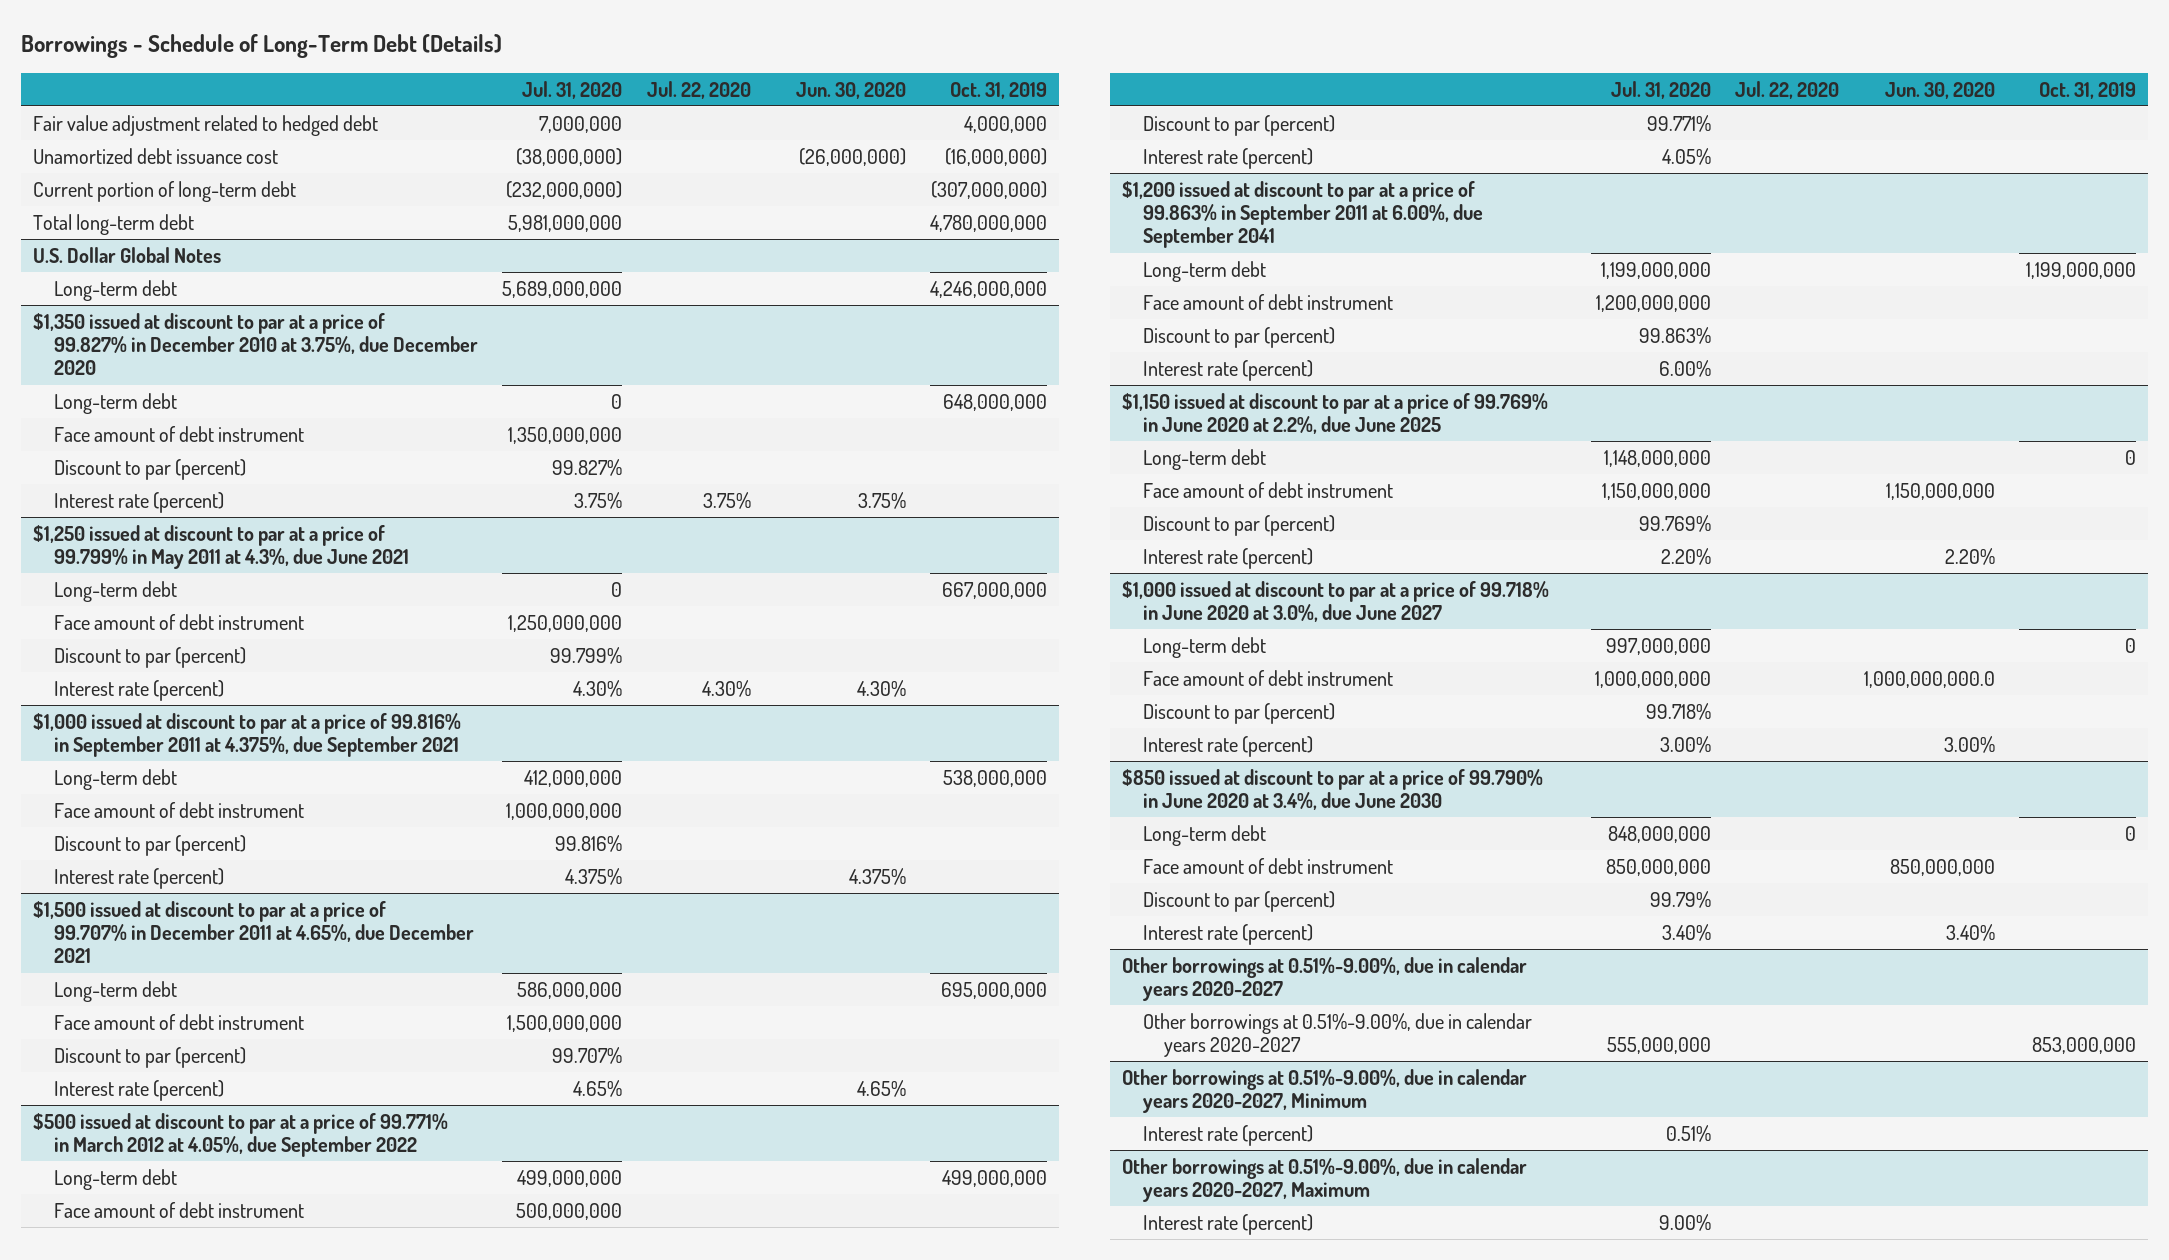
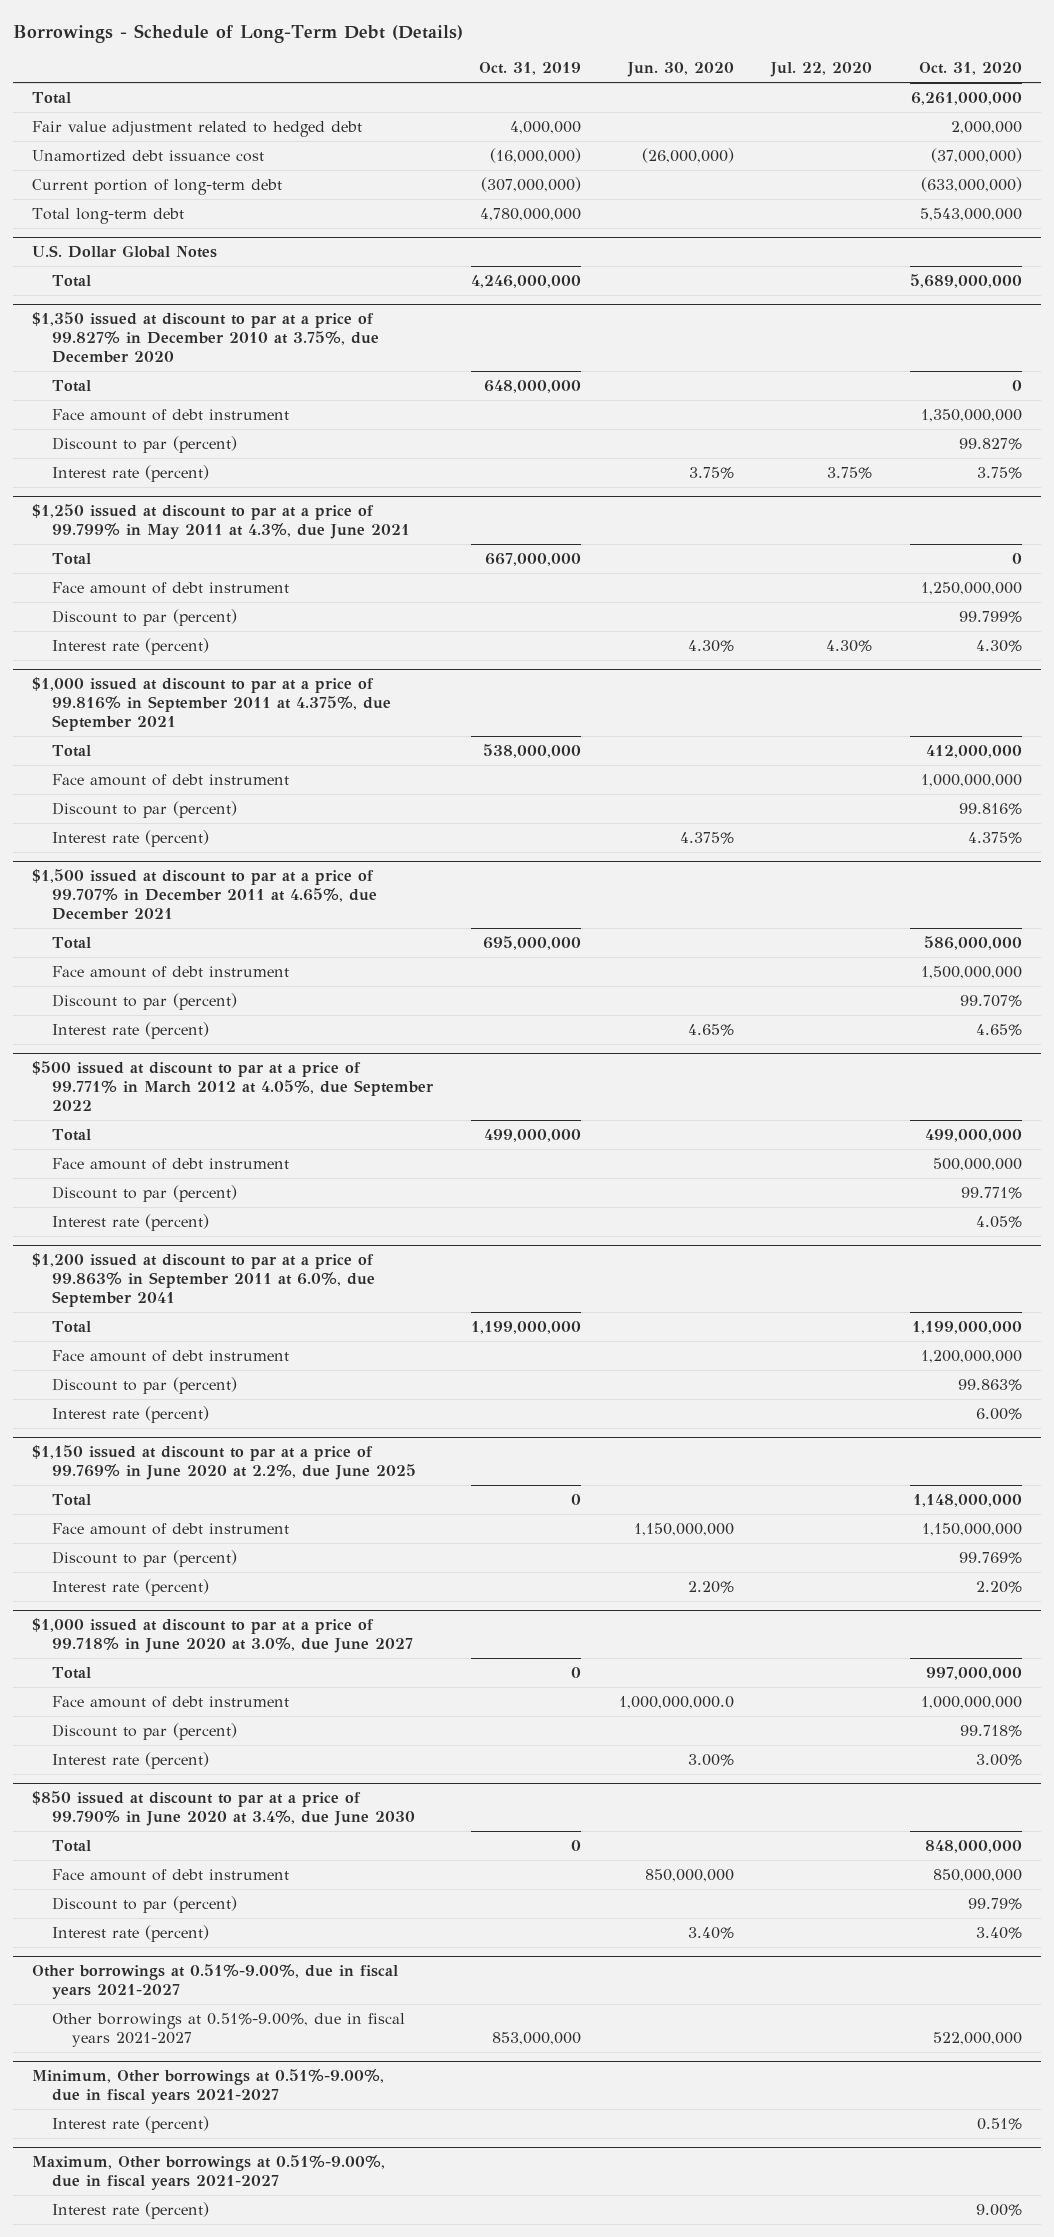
[522,80,623,99] Jul. 31, 2020 -> none
none -> [918,62,1022,76] Oct. 31, 2020
none -> [32,91,72,104] Total
[54,279,178,301] Long-term debt -> [52,274,92,287] Total
[54,392,178,414] Long-term debt -> [52,379,92,392] Total
[54,580,178,602] Long-term debt -> [52,552,92,565] Total
[54,768,178,790] Long-term debt -> [52,744,92,757] Total
[54,980,178,1002] Long-term debt -> [52,936,92,949] Total
[54,1168,178,1190] Long-term debt -> [52,1128,92,1141] Total
[1121,180,1483,249] $1,200 issued at discount to par at a price of 99.863% in September 2011 at 6.00%, due September 2041 -> [32,1253,376,1308] $1,200 issued at discount to par at a price of 99.863% in September 2011 at 6.0%, due September 2041
[1142,260,1266,282] Long-term debt -> [52,1320,92,1333] Total
[1142,448,1266,470] Long-term debt -> [52,1493,92,1506] Total
[1142,636,1266,658] Long-term debt -> [52,1666,92,1679] Total
[1142,824,1266,846] Long-term debt -> [52,1839,92,1852] Total
[1121,956,1527,1002] Other borrowings at 0.51%-9.00%, due in calendar years 2020-2027 -> [32,1964,399,2000] Other borrowings at 0.51%-9.00%, due in fiscal years 2021-2027
[1142,1012,1532,1058] Other borrowings at 0.51%-9.00%, due in calendar years 2020-2027 -> [52,2012,406,2047] Other borrowings at 0.51%-9.00%, due in fiscal years 2021-2027
[1121,1068,1527,1114] Other borrowings at 0.51%-9.00%, due in calendar years 2020-2027, Minimum -> [32,2069,385,2105] Minimum, Other borrowings at 0.51%-9.00%, due in fiscal years 2021-2027
[1121,1157,1527,1203] Other borrowings at 0.51%-9.00%, due in calendar years 2020-2027, Maximum -> [32,2155,386,2191] Maximum, Other borrowings at 0.51%-9.00%, due in fiscal years 2021-2027

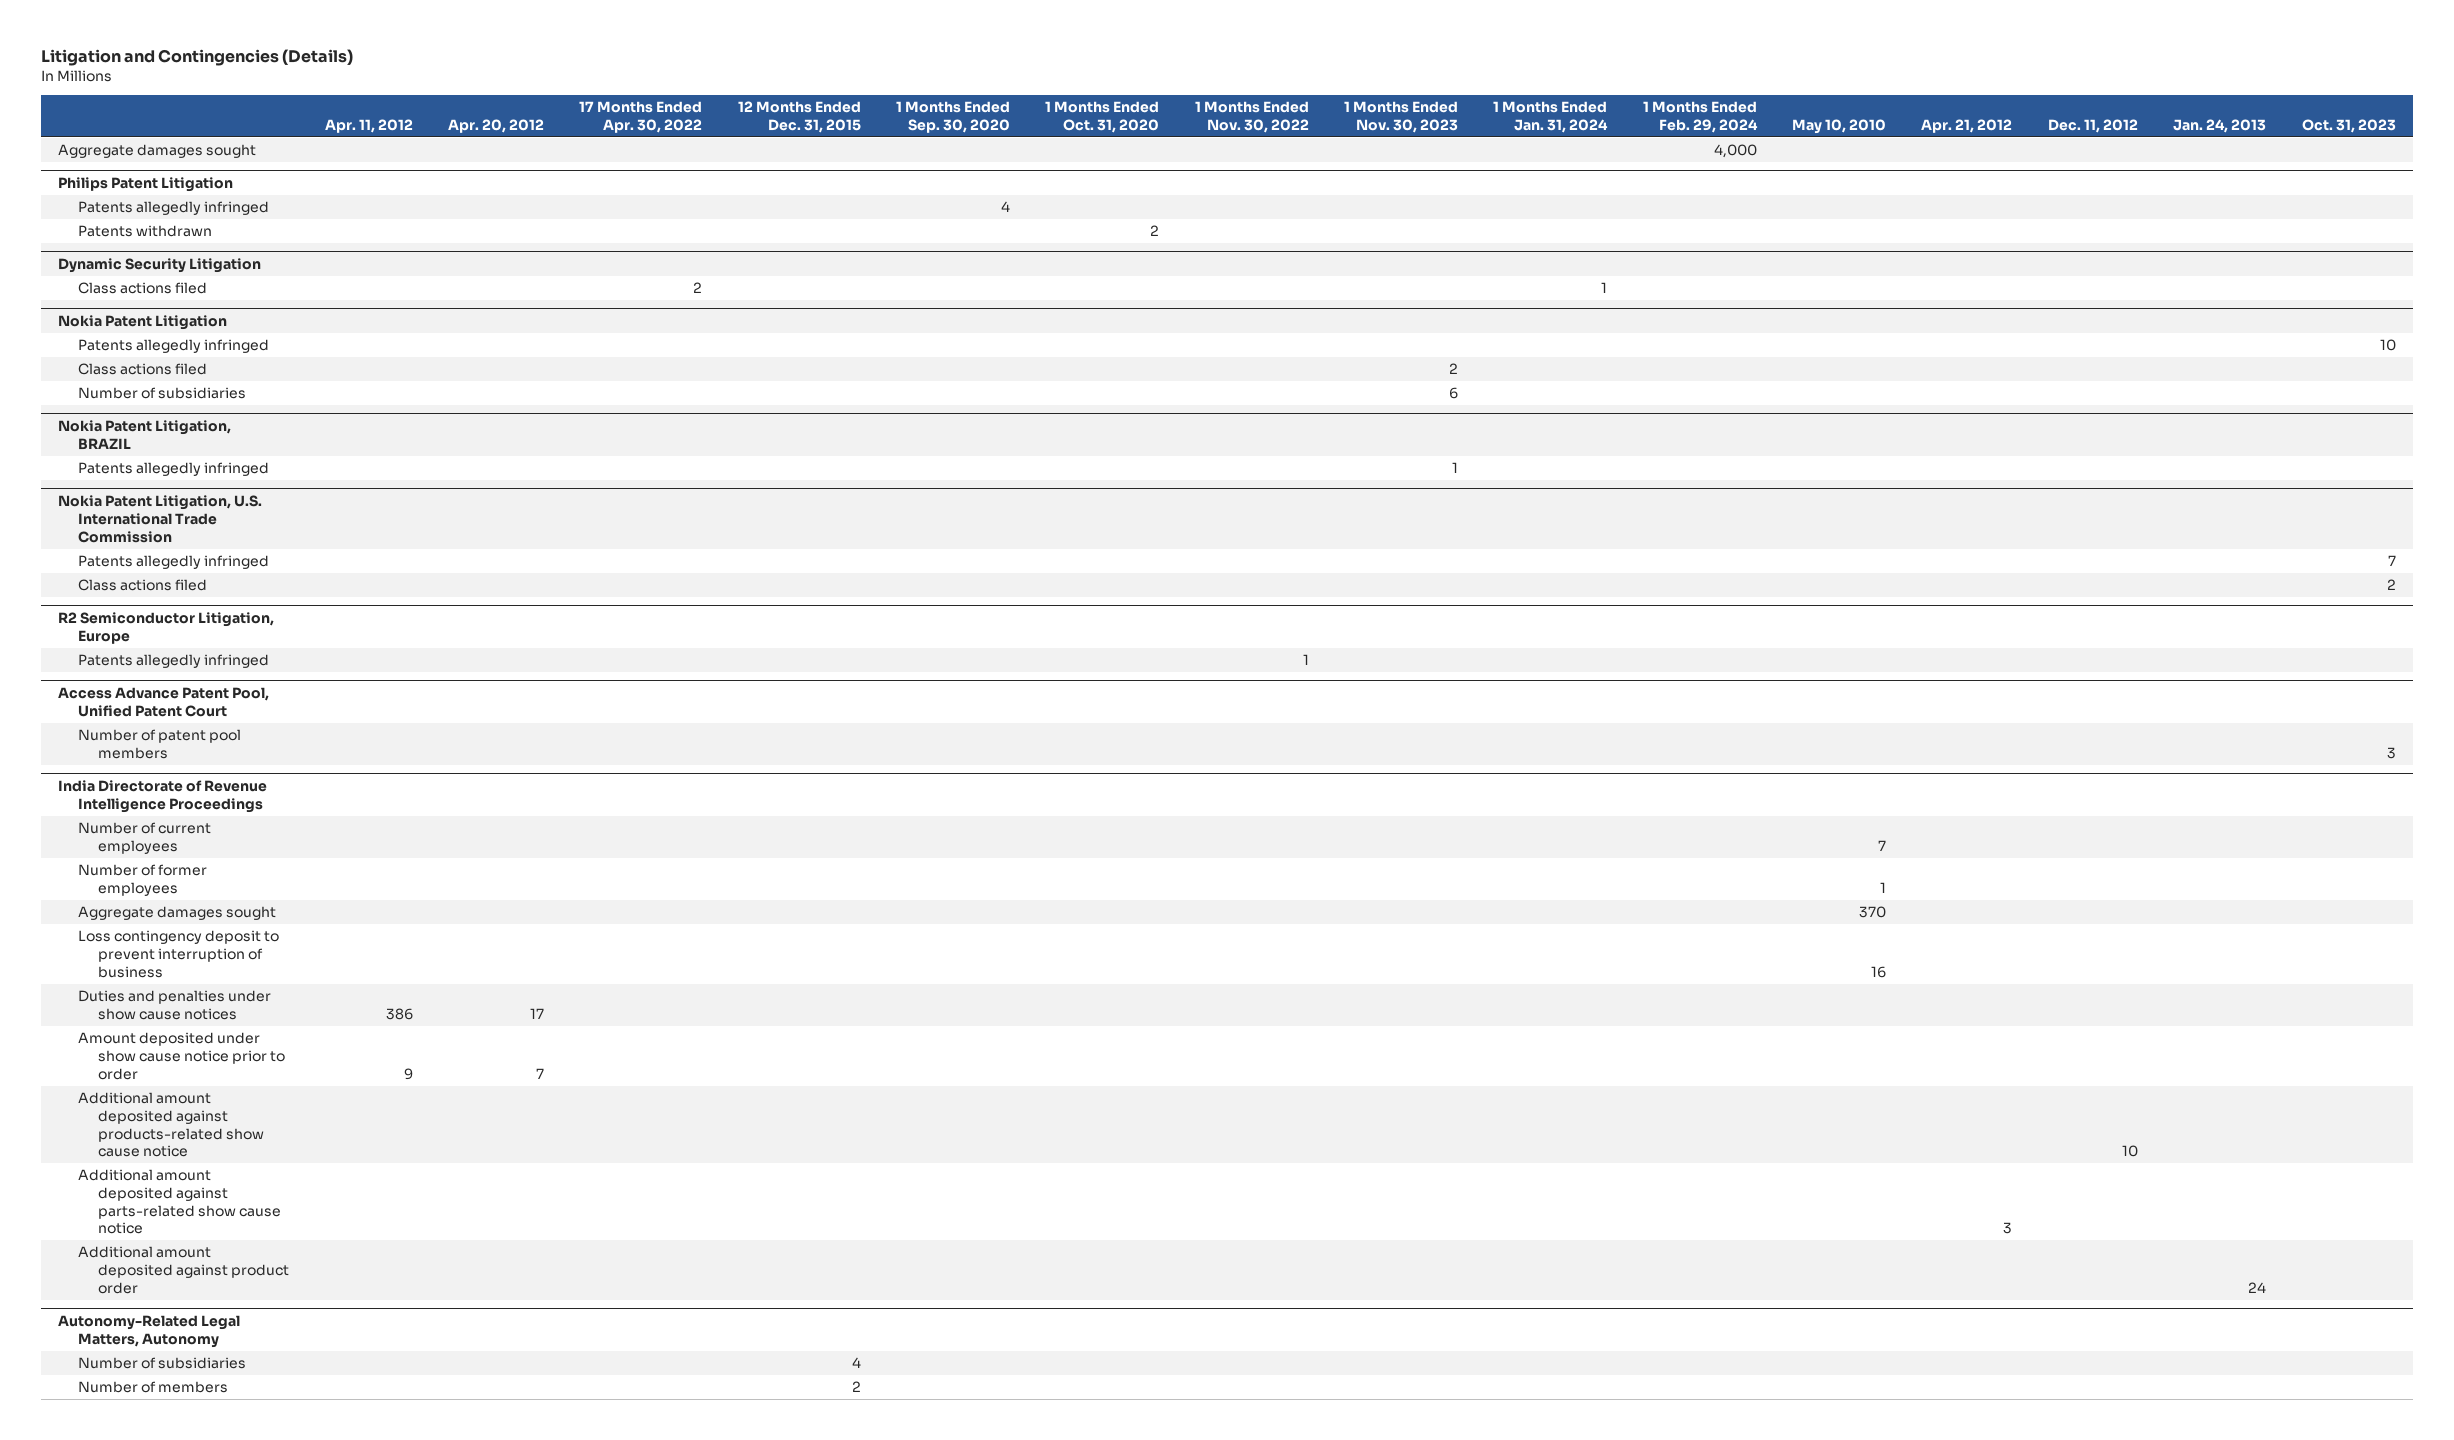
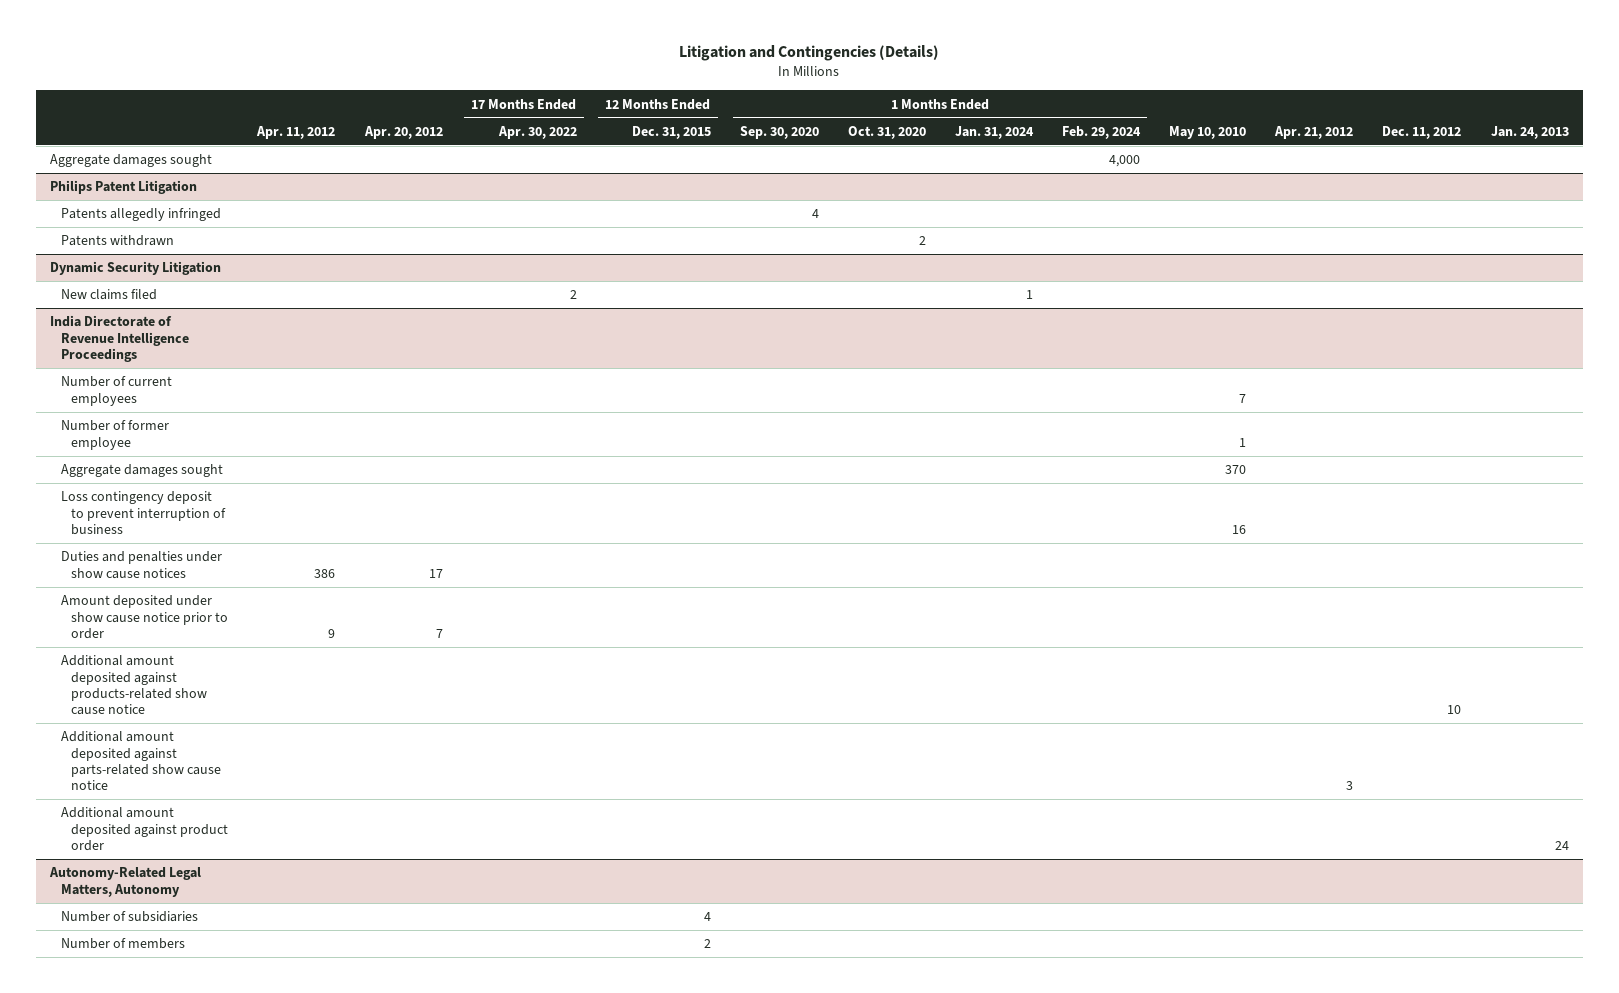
[1194,101,1309,134] 1 Months Ended Nov. 30, 2022 -> none
[1344,101,1459,134] 1 Months Ended Nov. 30, 2023 -> none
[2301,119,2396,134] Oct. 31, 2023 -> none
[58,315,228,331] Nokia Patent Litigation -> none
[78,339,270,354] Patents allegedly infringed -> none
[78,363,208,376] Class actions filed -> none
[78,387,247,400] Number of subsidiaries -> none
[58,420,232,450] Nokia Patent Litigation, BRAZIL -> none
[78,462,270,477] Patents allegedly infringed -> none
[58,495,263,543] Nokia Patent Litigation, U.S. International Trade Commission -> none
[78,555,270,570] Patents allegedly infringed -> none
[78,579,208,592] Class actions filed -> none
[58,612,275,644] R2 Semiconductor Litigation, Europe -> none
[78,654,270,669] Patents allegedly infringed -> none
[58,687,270,717] Access Advance Patent Pool, Unified Patent Court -> none
[78,729,242,759] Number of patent pool members -> none
[78,282,208,295] Class actions filed -> [60,289,157,301] New claims filed
[78,864,208,896] Number of former employees -> [60,420,169,450] Number of former employee

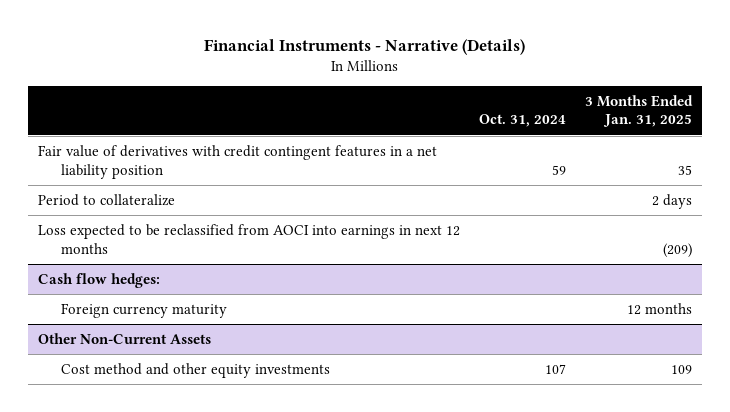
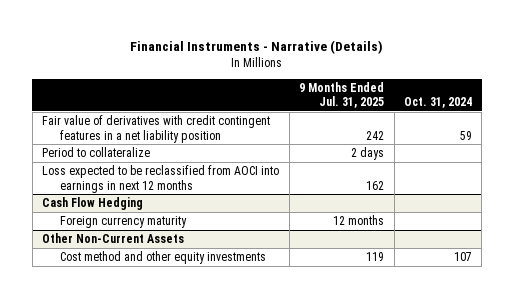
[585,94,694,128] 3 Months Ended Jan. 31, 2025 -> none
none -> [299,81,385,109] 9 Months Ended Jul. 31, 2025
[37,272,160,288] Cash flow hedges: -> [42,197,144,211] Cash Flow Hedging

